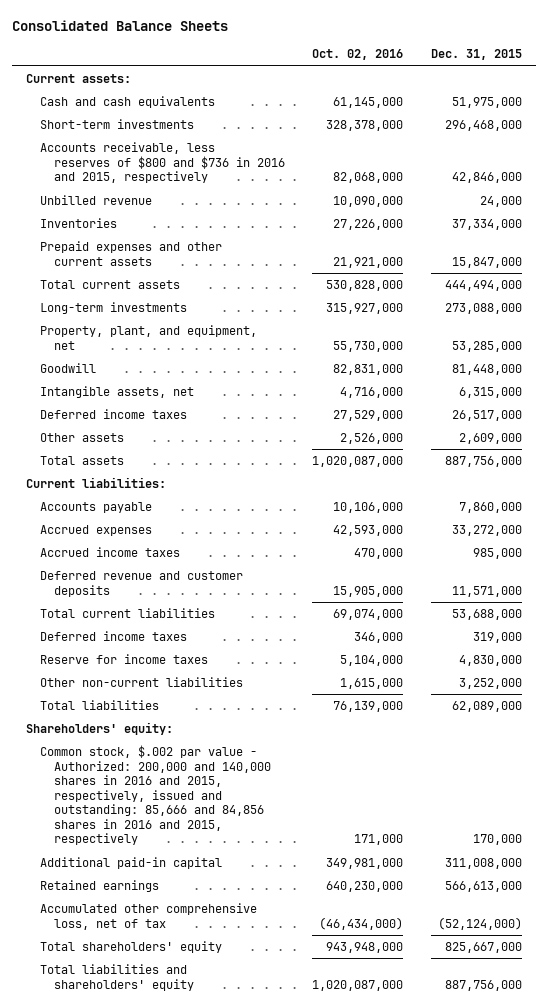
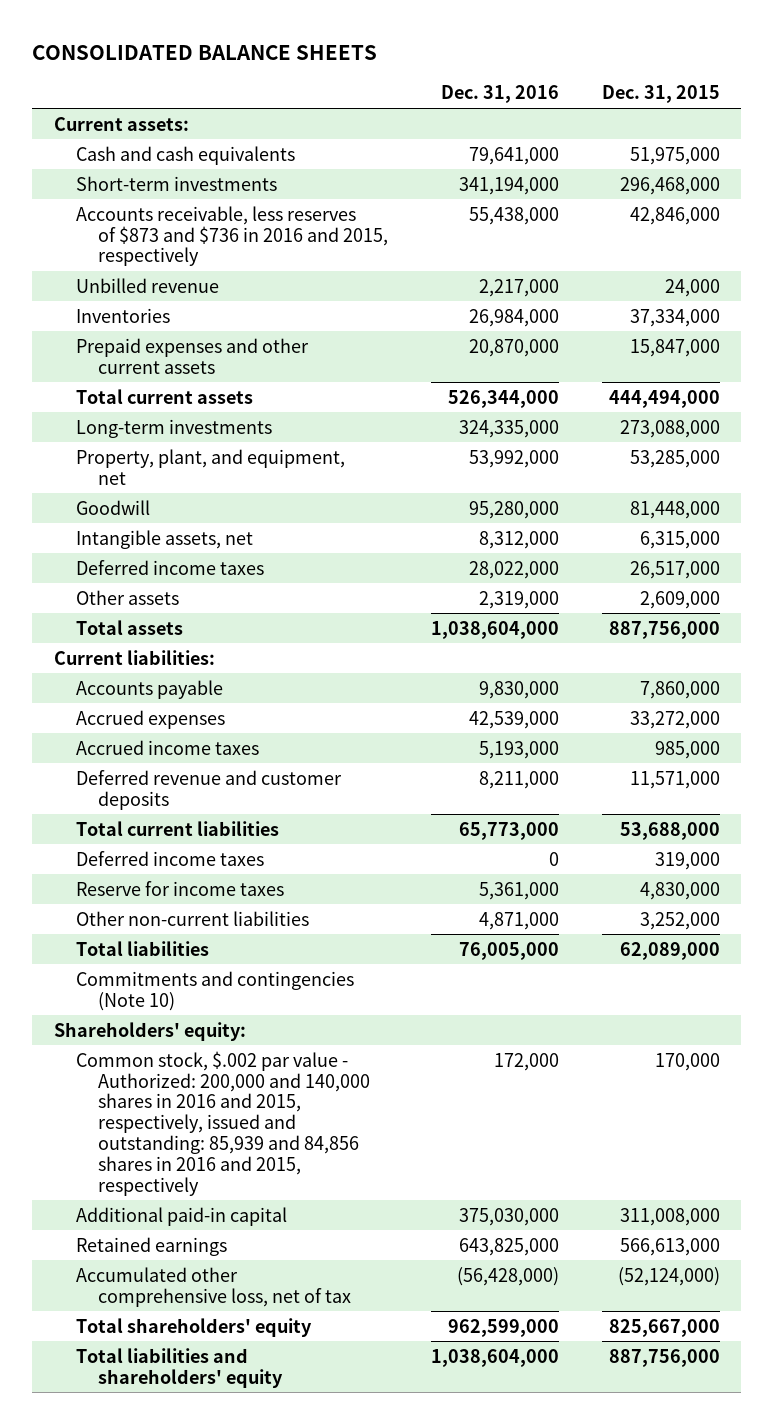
[12,19,229,31] Consolidated Balance Sheets -> [32,44,378,60] CONSOLIDATED BALANCE SHEETS
[312,49,404,61] Oct. 02, 2016 -> none
none -> [440,85,559,104] Dec. 31, 2016
[39,142,285,184] Accounts receivable, less reserves of $800 and $736 in 2016 and 2015, respectively -> [75,205,388,267] Accounts receivable, less reserves of $873 and $736 in 2016 and 2015, respectively
none -> [75,970,354,1011] Commitments and contingencies (Note 10)
[39,745,271,846] Common stock, $.002 par value - Authorized: 200,000 and 140,000 shares in 2016 and 2015, respectively, issued and outstanding: 85,666 and 84,856 shares in 2016 and 2015, respectively -> [75,1050,370,1196] Common stock, $.002 par value - Authorized: 200,000 and 140,000 shares in 2016 and 2015, respectively, issued and outstanding: 85,939 and 84,856 shares in 2016 and 2015, respectively

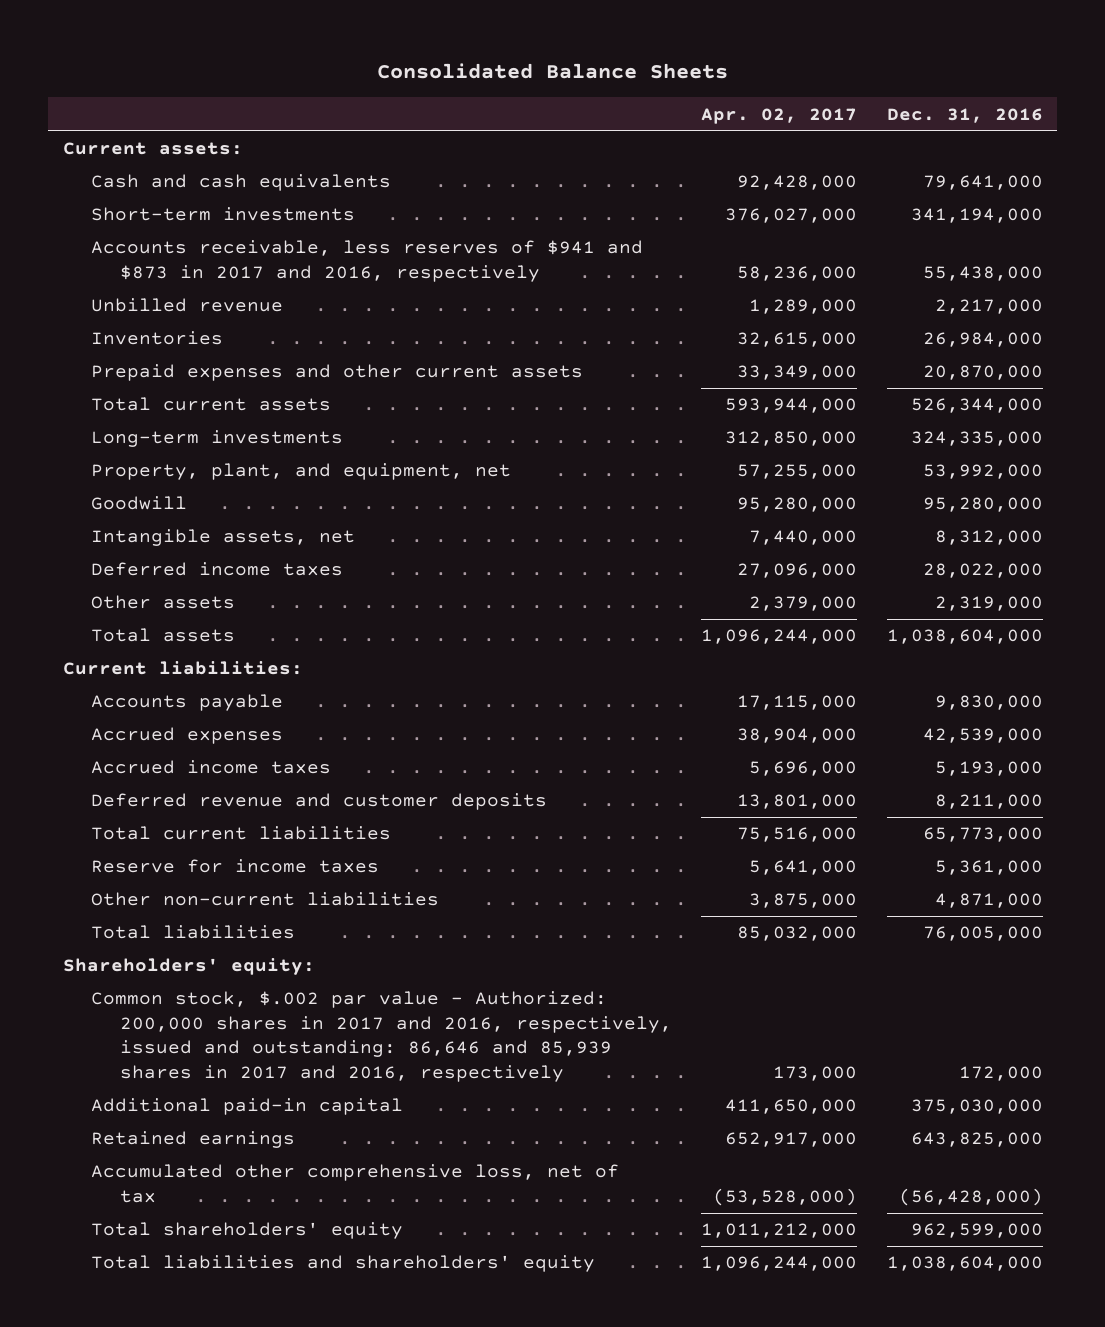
[32,44,378,60] CONSOLIDATED BALANCE SHEETS -> [376,63,728,80] Consolidated Balance Sheets
[601,85,720,104] Dec. 31, 2015 -> none
none -> [701,107,858,124] Apr. 02, 2017
[75,205,388,267] Accounts receivable, less reserves of $873 and $736 in 2016 and 2015, respectively -> [91,240,644,282] Accounts receivable, less reserves of $941 and $873 in 2017 and 2016, respectively
[75,850,264,866] Deferred income taxes -> none
[75,970,354,1011] Commitments and contingencies (Note 10) -> none
[75,1050,370,1196] Common stock, $.002 par value - Authorized: 200,000 and 140,000 shares in 2016 and 2015, respectively, issued and outstanding: 85,939 and 84,856 shares in 2016 and 2015, respectively -> [91,991,672,1082] Common stock, $.002 par value - Authorized: 200,000 shares in 2017 and 2016, respectively, issued and outstanding: 86,646 and 85,939 shares in 2017 and 2016, respectively

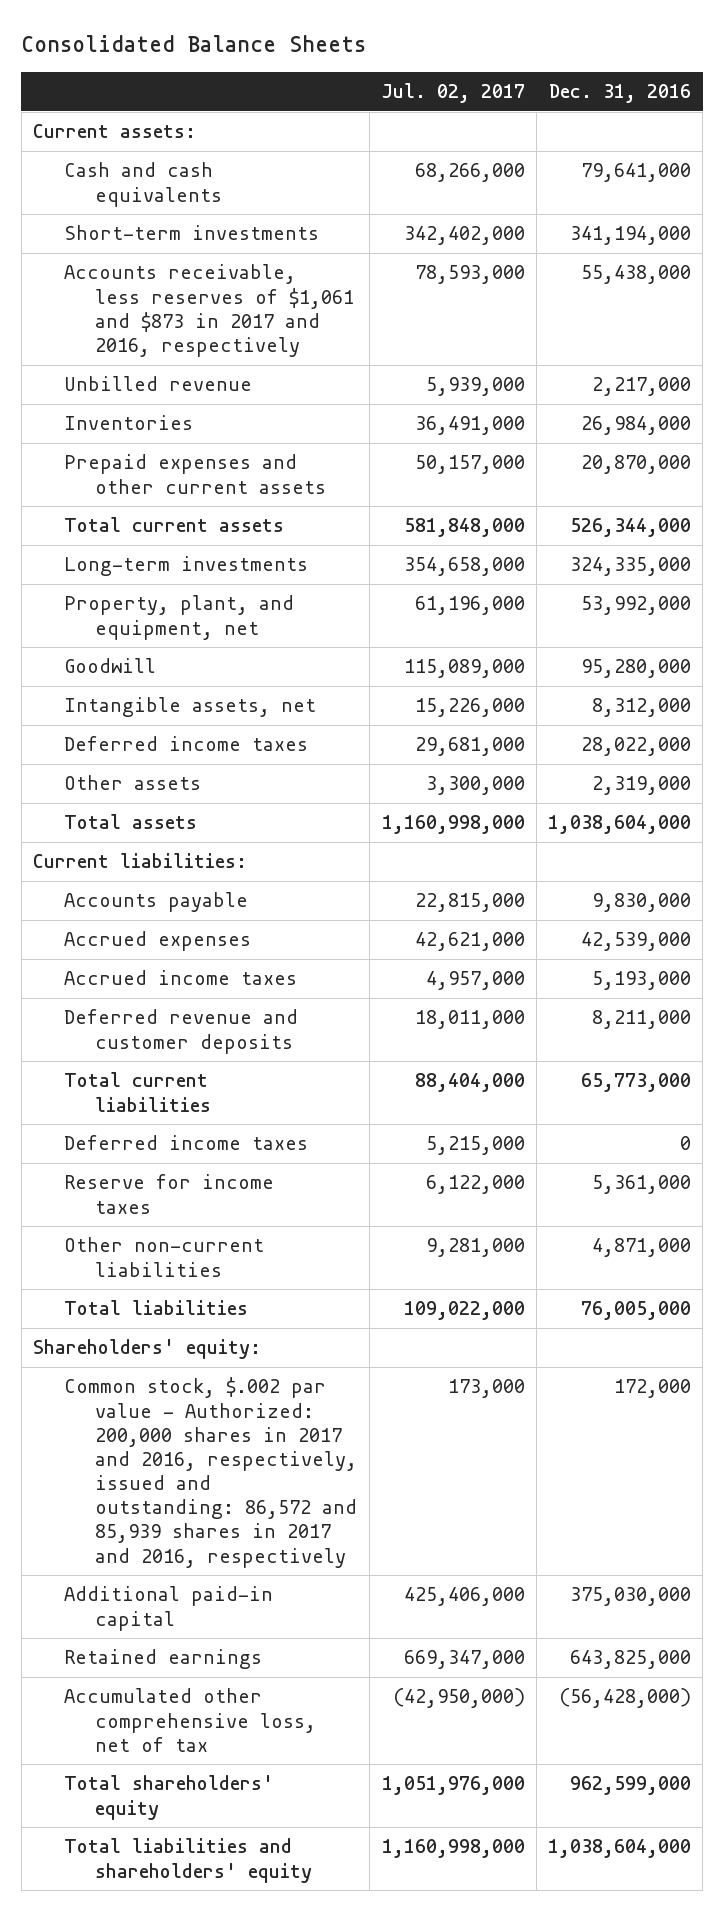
[701,107,858,124] Apr. 02, 2017 -> none
none -> [380,82,525,103] Jul. 02, 2017
[91,240,644,282] Accounts receivable, less reserves of $941 and $873 in 2017 and 2016, respectively -> [64,264,355,357] Accounts receivable, less reserves of $1,061 and $873 in 2017 and 2016, respectively
none -> [64,1135,309,1151] Deferred income taxes
[91,991,672,1082] Common stock, $.002 par value - Authorized: 200,000 shares in 2017 and 2016, respectively, issued and outstanding: 86,646 and 85,939 shares in 2017 and 2016, respectively -> [64,1377,358,1568] Common stock, $.002 par value - Authorized: 200,000 shares in 2017 and 2016, respectively, issued and outstanding: 86,572 and 85,939 shares in 2017 and 2016, respectively

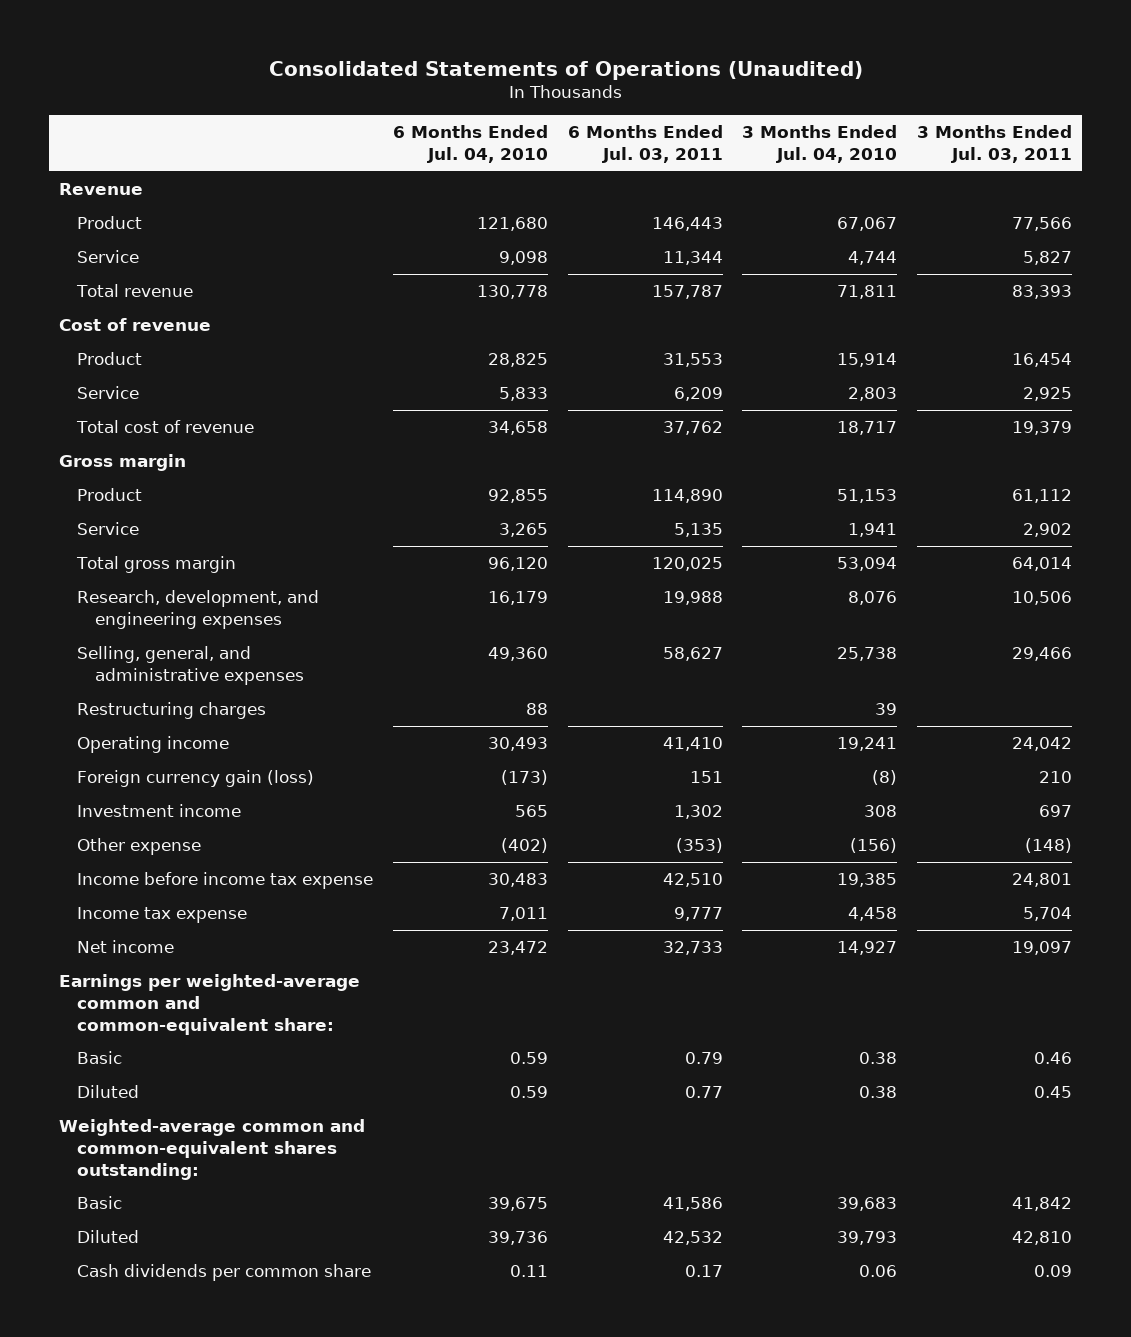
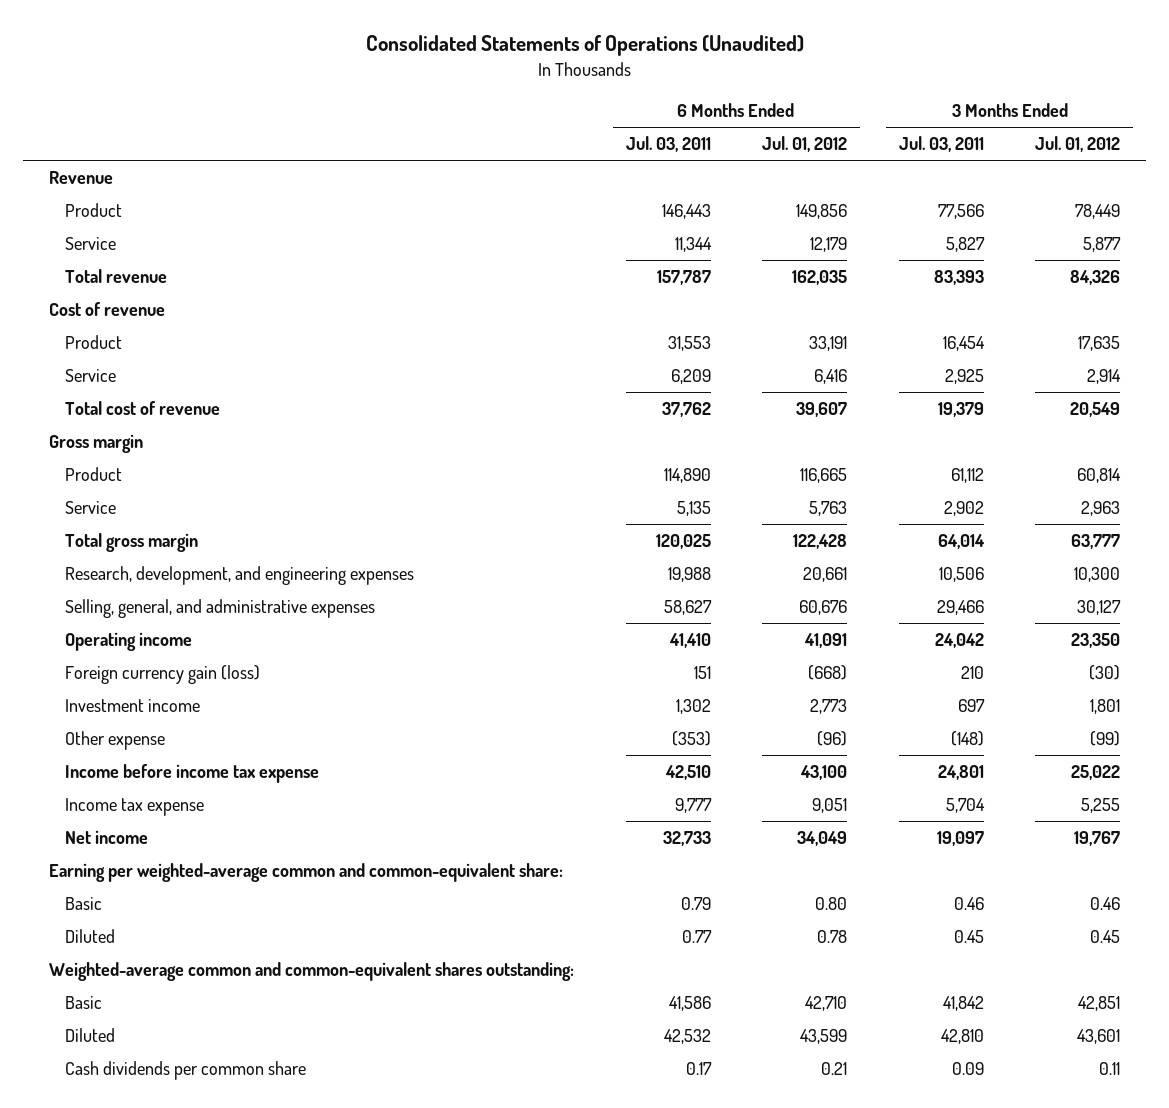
[392,125,548,163] 6 Months Ended Jul. 04, 2010 -> none
[742,125,898,163] 3 Months Ended Jul. 04, 2010 -> none
none -> [762,136,848,153] Jul. 01, 2012
none -> [1035,136,1121,153] Jul. 01, 2012
[77,702,267,720] Restructuring charges -> none
[59,974,361,1035] Earnings per weighted-average common and common-equivalent share: -> [48,863,563,883] Earning per weighted-average common and common-equivalent share:

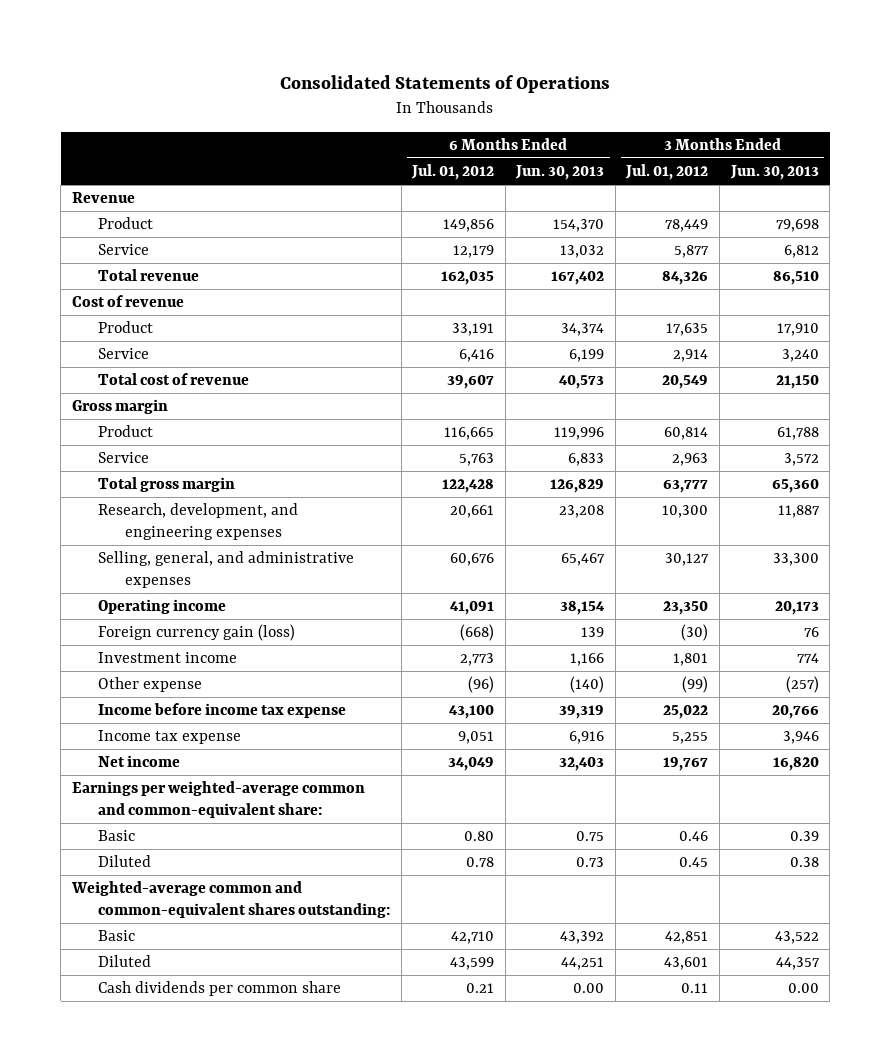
[365,35,804,57] Consolidated Statements of Operations (Unaudited) -> [280,74,611,93] Consolidated Statements of Operations
[625,136,711,153] Jul. 03, 2011 -> none
[898,136,984,153] Jul. 03, 2011 -> none
none -> [515,165,605,181] Jun. 30, 2013
none -> [729,165,819,181] Jun. 30, 2013
[48,863,563,883] Earning per weighted-average common and common-equivalent share: -> [71,781,365,818] Earnings per weighted-average common and common-equivalent share:

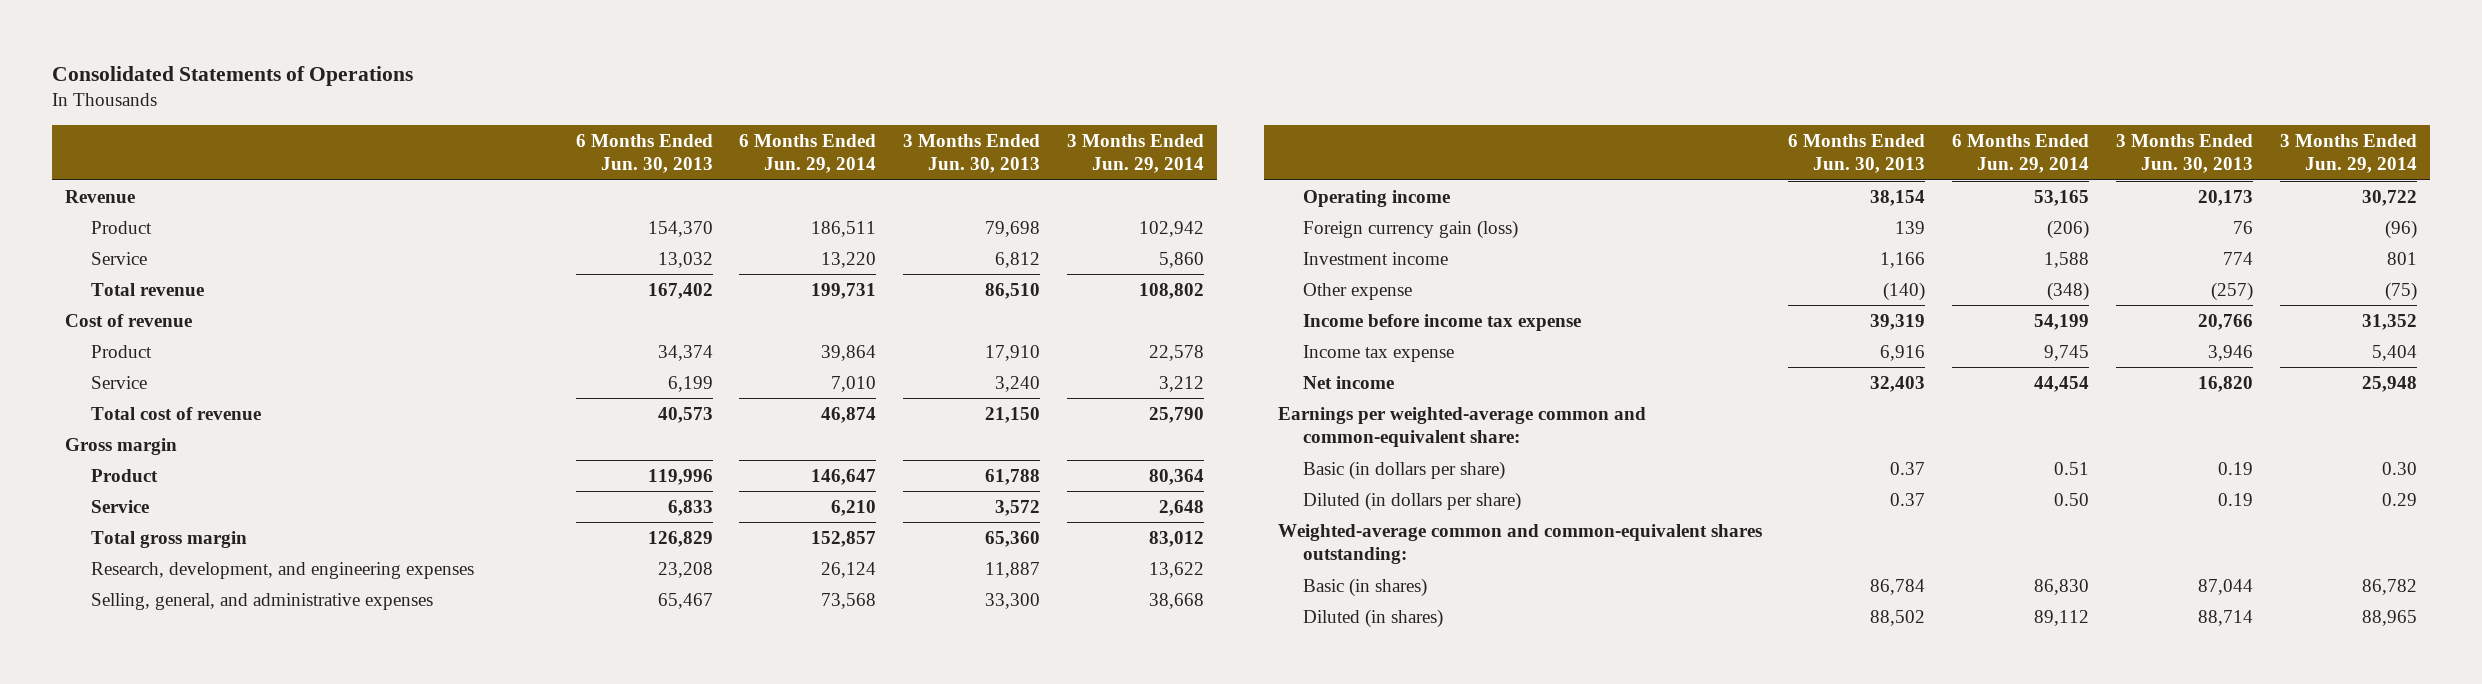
[411,164,495,181] Jul. 01, 2012 -> none
[625,164,709,181] Jul. 01, 2012 -> none
none -> [739,134,877,174] 6 Months Ended Jun. 29, 2014
none -> [1066,134,1204,174] 3 Months Ended Jun. 29, 2014
[98,830,136,842] Basic -> [1303,460,1506,480] Basic (in dollars per share)
[576,831,605,842] 0.75 -> [1890,461,1926,475] 0.37
[789,831,819,842] 0.39 -> [2217,461,2253,475] 0.19
[98,855,152,868] Diluted -> [1303,491,1522,511] Diluted (in dollars per share)
[576,857,605,868] 0.73 -> [1890,492,1926,506] 0.37
[789,857,819,868] 0.38 -> [2217,492,2253,506] 0.19
[98,981,342,997] Cash dividends per common share -> none
[98,930,136,942] Basic -> [1303,577,1428,597] Basic (in shares)
[560,931,605,945] 43,392 -> [1870,578,1926,595] 86,784
[774,931,819,945] 43,522 -> [2197,578,2253,595] 87,044
[98,955,152,968] Diluted -> [1303,608,1444,628] Diluted (in shares)
[561,957,605,971] 44,251 -> [1870,609,1926,626] 88,502
[775,957,820,971] 44,357 -> [2197,609,2253,626] 88,714

